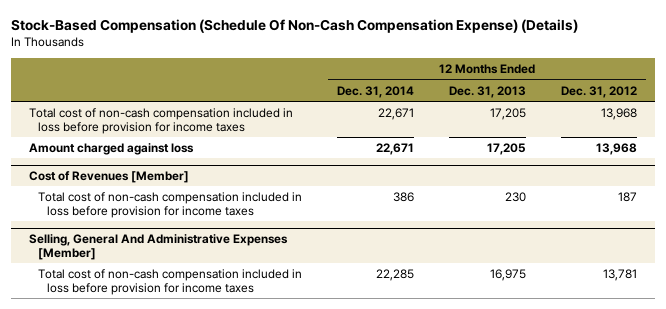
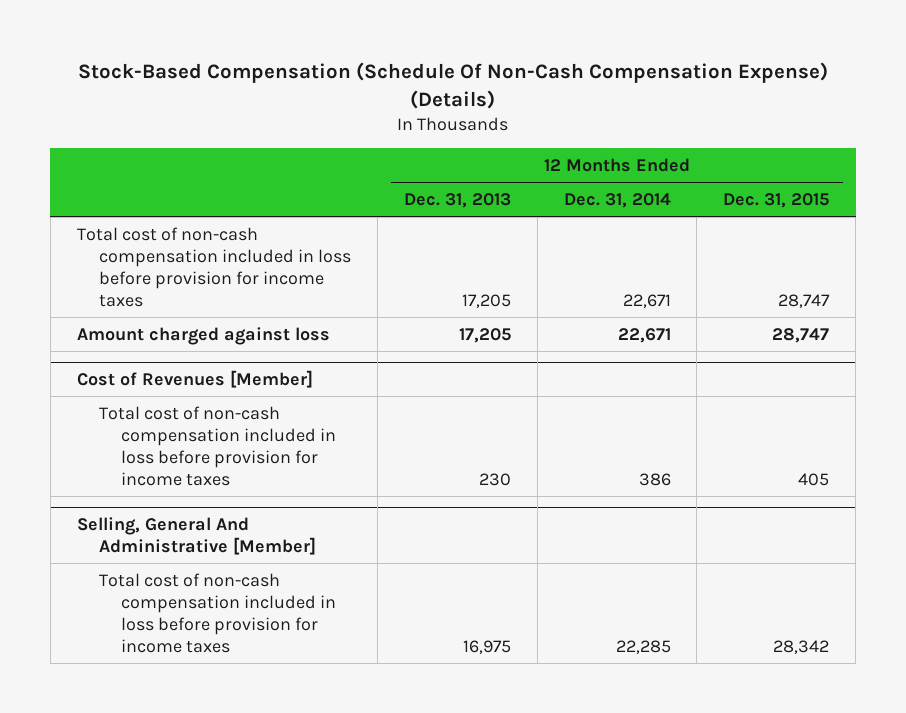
[561,85,638,98] Dec. 31, 2012 -> none
none -> [723,193,830,209] Dec. 31, 2015
[28,234,288,261] Selling, General And Administrative Expenses [Member] -> [76,516,316,555] Selling, General And Administrative [Member]

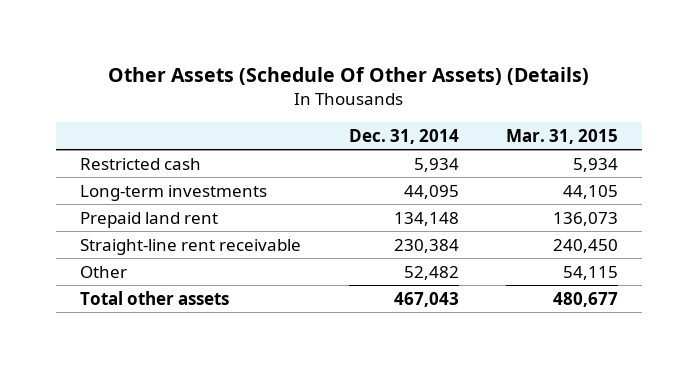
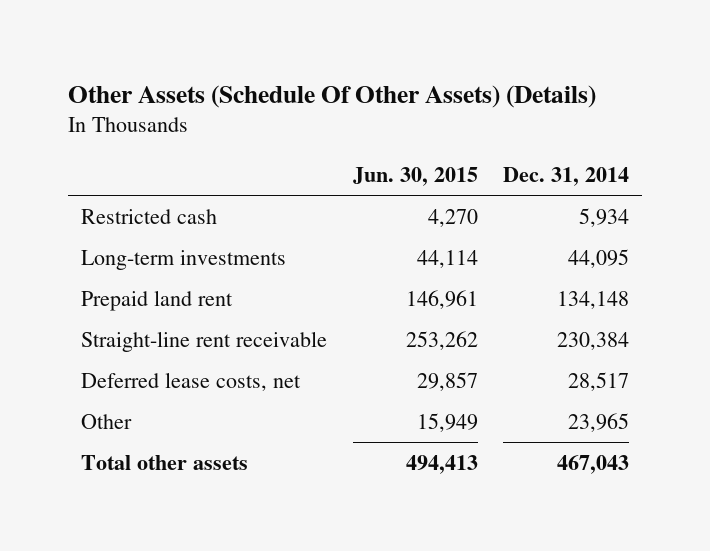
[506,128,619,144] Mar. 31, 2015 -> none
none -> [352,167,478,187] Jun. 30, 2015
none -> [81,371,302,391] Deferred lease costs, net
[403,265,459,280] 52,482 -> [568,412,630,432] 23,965

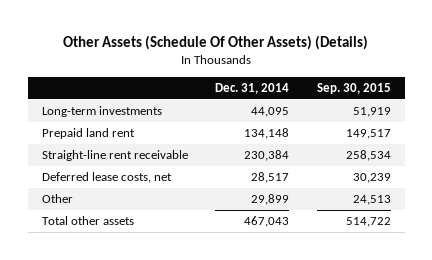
[352,167,478,187] Jun. 30, 2015 -> none
none -> [316,82,391,94] Sep. 30, 2015
[81,208,218,224] Restricted cash -> none
[568,412,630,432] 23,965 -> [251,194,290,206] 29,899

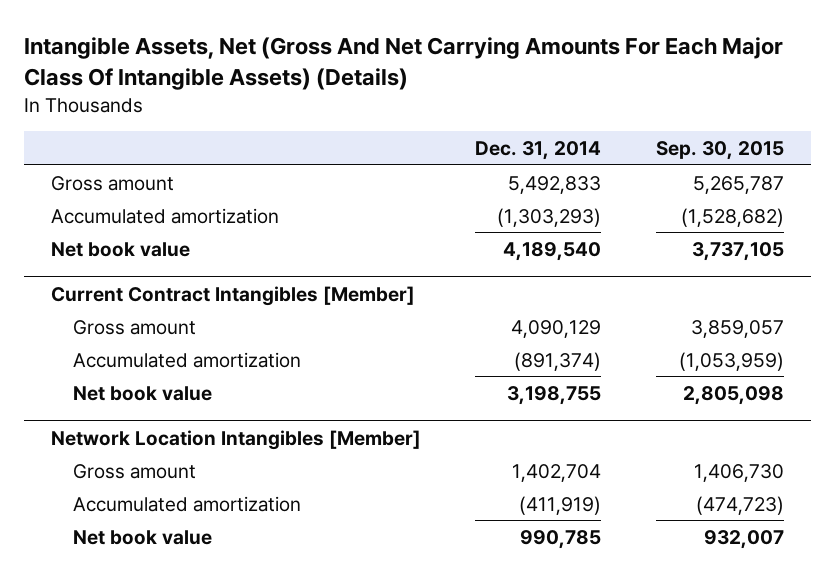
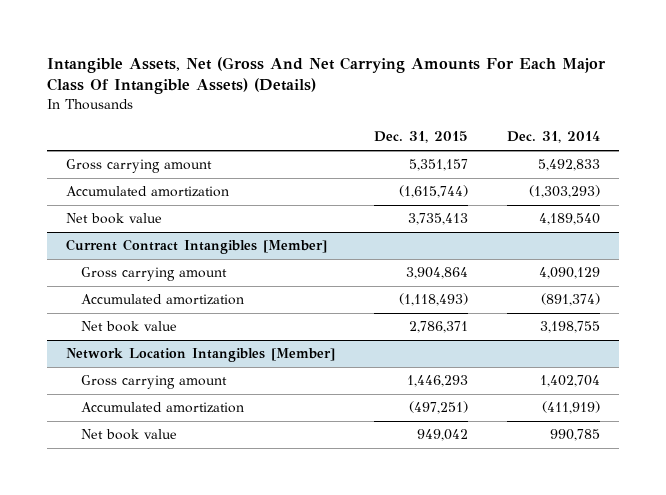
[655,140,784,160] Sep. 30, 2015 -> none
none -> [373,131,468,144] Dec. 31, 2015
[50,175,174,191] Gross amount -> [66,159,213,174] Gross carrying amount
[72,319,196,335] Gross amount -> [80,267,227,282] Gross carrying amount
[72,463,196,479] Gross amount -> [80,375,227,390] Gross carrying amount

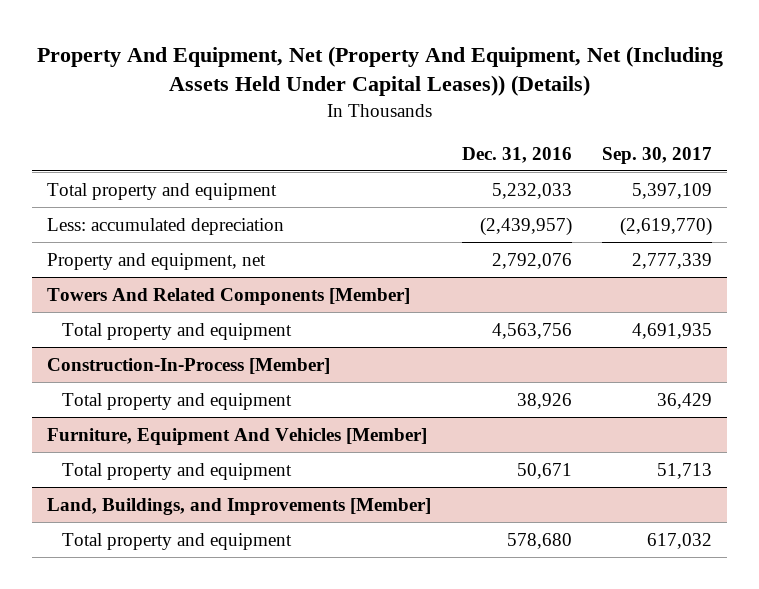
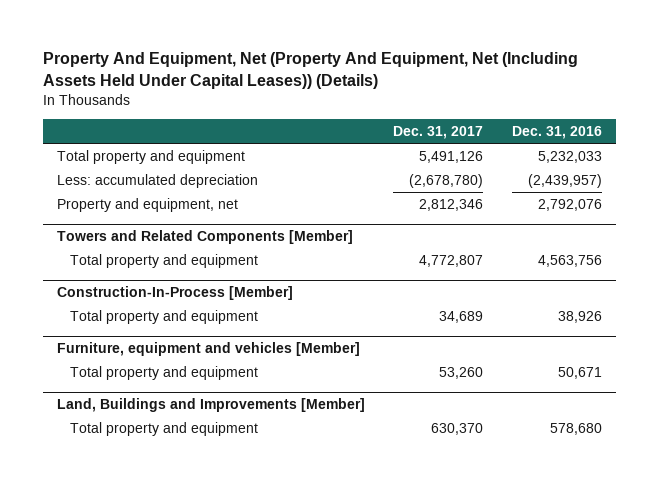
[601,146,712,164] Sep. 30, 2017 -> none
none -> [393,126,484,140] Dec. 31, 2017
[47,287,411,305] Towers And Related Components [Member] -> [56,230,353,245] Towers and Related Components [Member]
[47,427,428,445] Furniture, Equipment And Vehicles [Member] -> [56,342,360,357] Furniture, equipment and vehicles [Member]
[47,497,432,515] Land, Buildings, and Improvements [Member] -> [56,398,365,413] Land, Buildings and Improvements [Member]

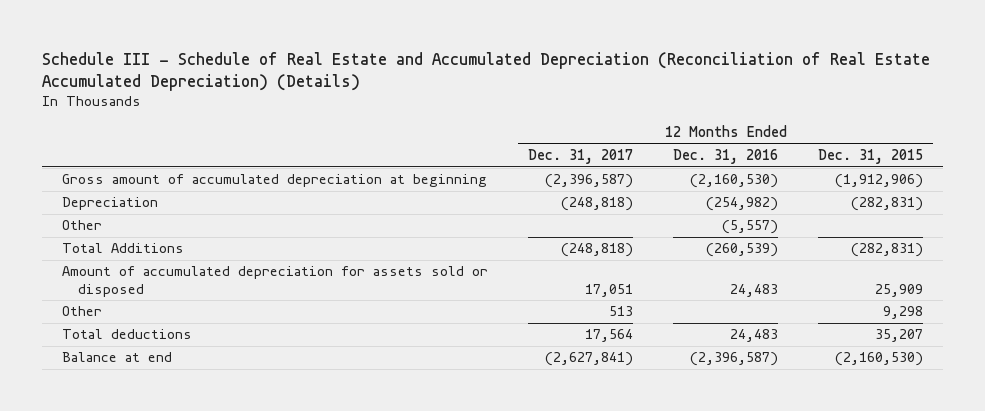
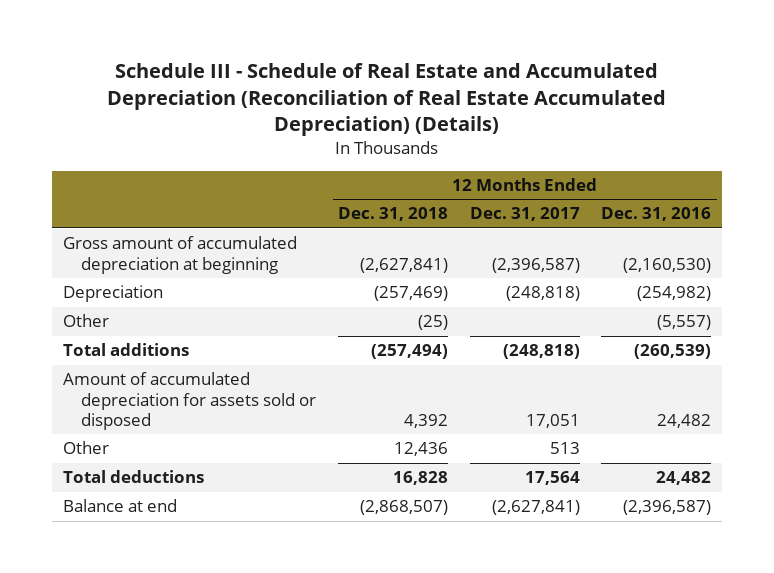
[817,149,923,165] Dec. 31, 2015 -> none
none -> [338,207,449,222] Dec. 31, 2018
[62,243,185,254] Total Additions -> [62,343,189,357] Total additions
[730,283,779,297] 24,483 -> [657,414,712,429] 24,482
[730,329,779,343] 24,483 -> [656,471,712,486] 24,482

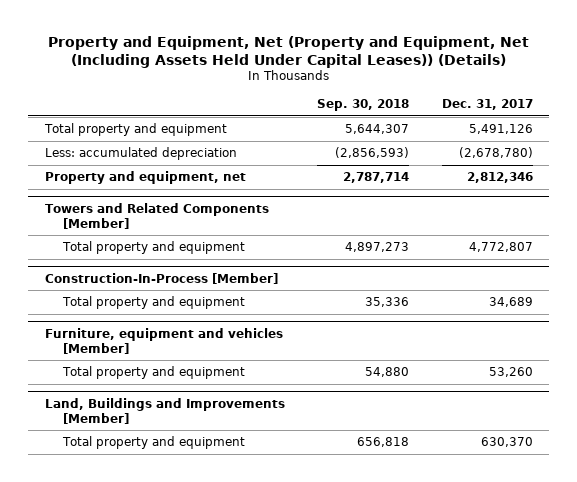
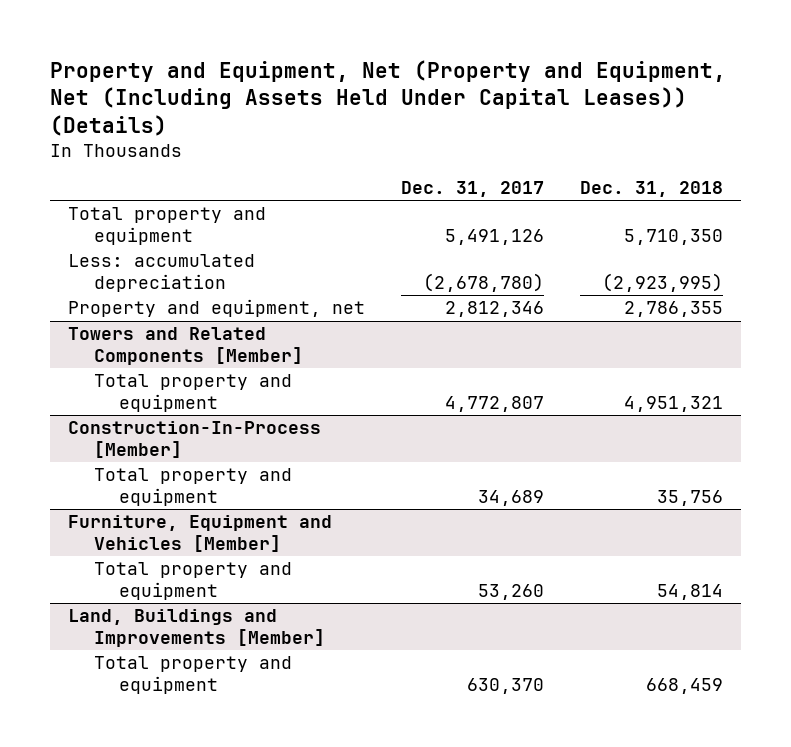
[317,99,410,112] Sep. 30, 2018 -> none
none -> [580,180,724,197] Dec. 31, 2018
[44,327,283,354] Furniture, equipment and vehicles [Member] -> [68,515,333,552] Furniture, Equipment and Vehicles [Member]

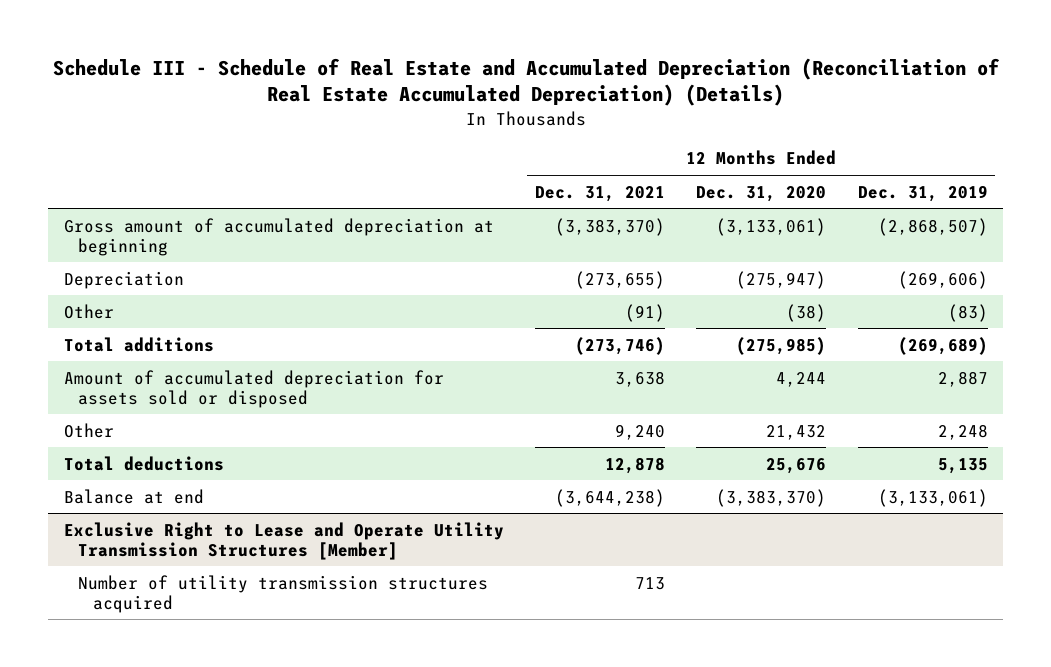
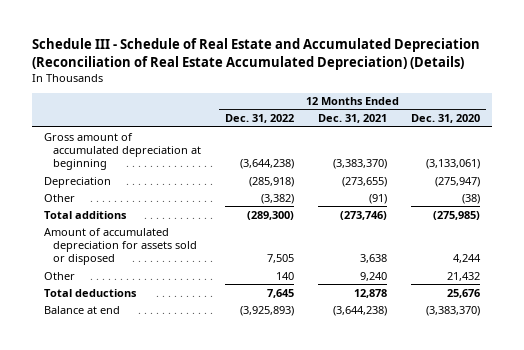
[857,184,988,202] Dec. 31, 2019 -> none
none -> [225,114,295,124] Dec. 31, 2022
[63,521,504,560] Exclusive Right to Lease and Operate Utility Transmission Structures [Member] -> none
[78,574,489,613] Number of utility transmission structures acquired -> none

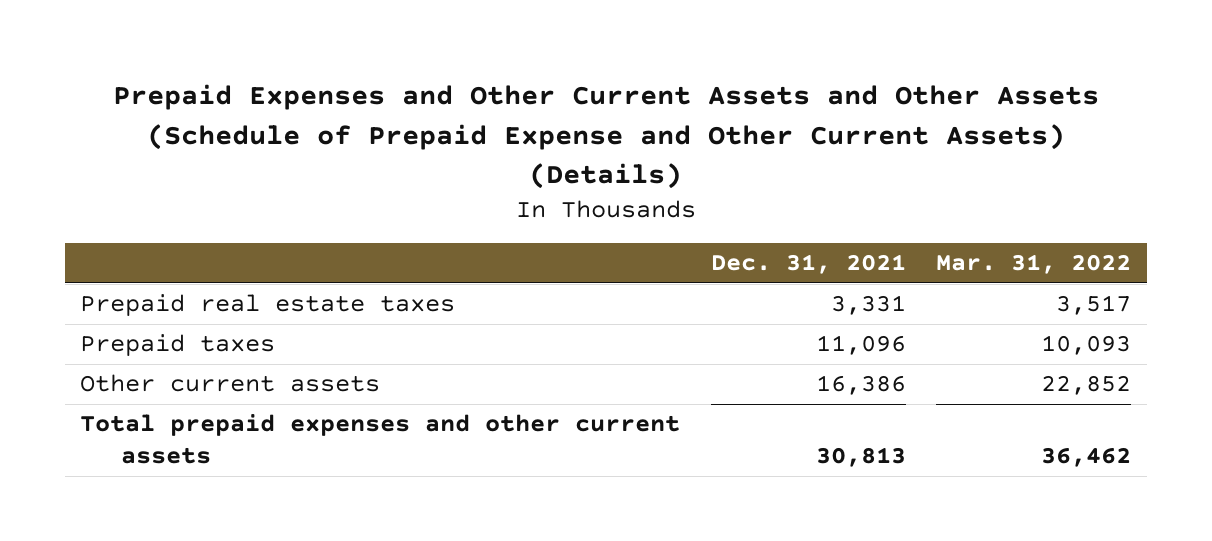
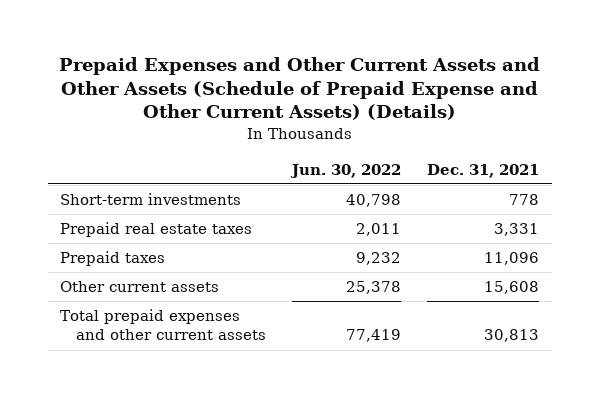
[936,254,1132,275] Mar. 31, 2022 -> none
none -> [290,163,402,178] Jun. 30, 2022
none -> [60,193,242,206] Short-term investments
[815,375,906,396] 16,386 -> [484,281,540,295] 15,608

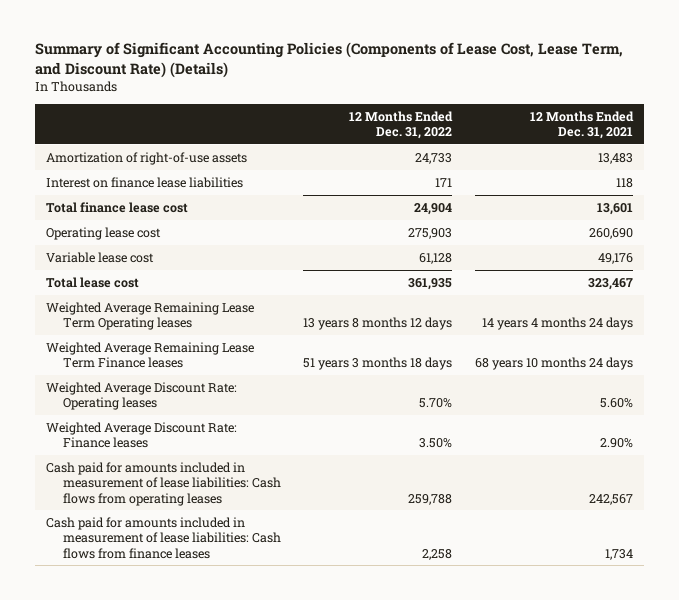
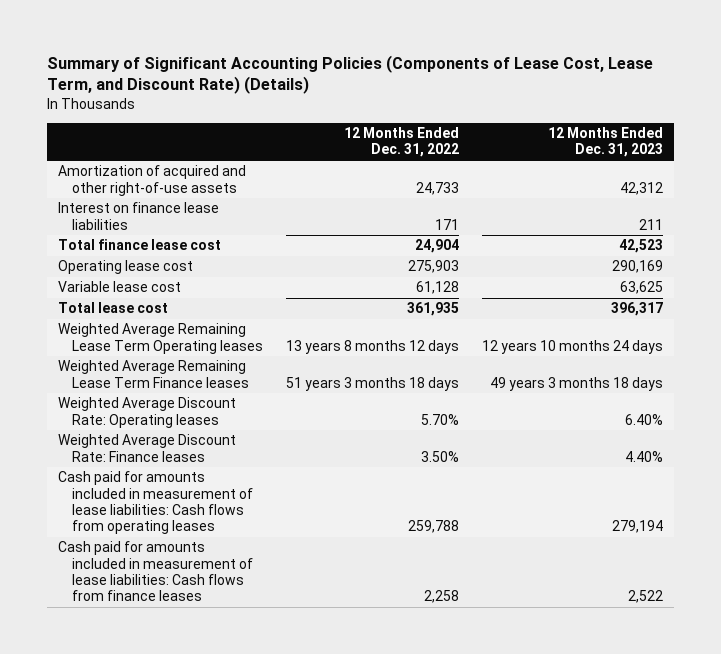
[529,110,634,140] 12 Months Ended Dec. 31, 2021 -> none
none -> [547,127,663,158] 12 Months Ended Dec. 31, 2023
[45,152,247,166] Amortization of right-of-use assets -> [58,165,247,196] Amortization of acquired and other right-of-use assets

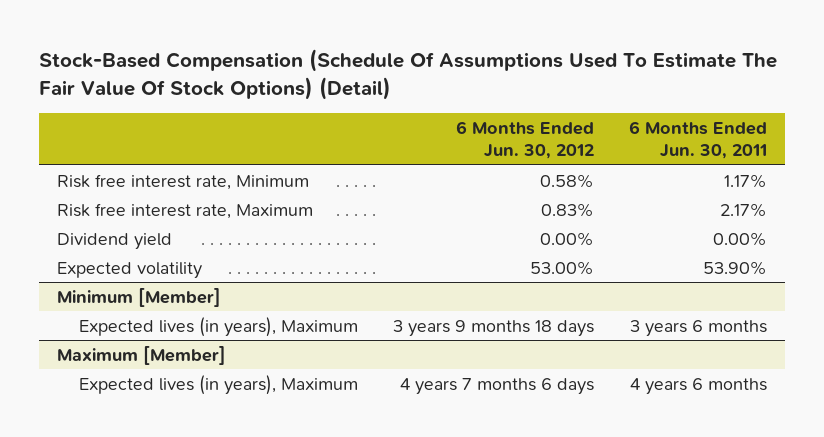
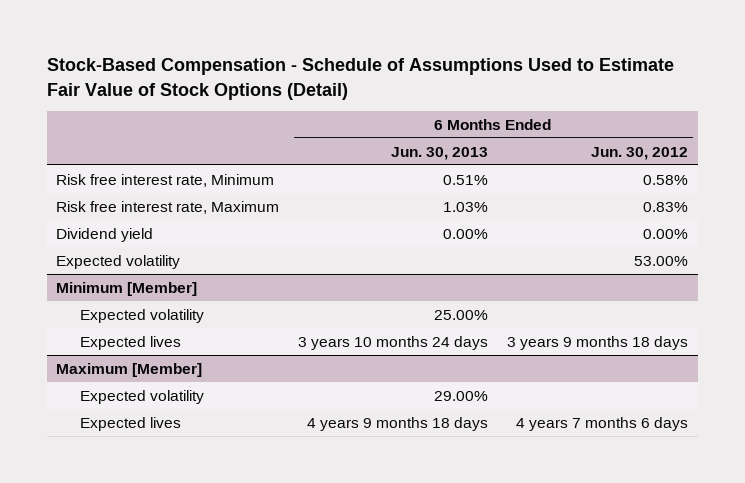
[39,49,778,101] Stock-Based Compensation (Schedule Of Assumptions Used To Estimate The Fair Value Of Stock Options) (Detail) -> [46,58,674,100] Stock-Based Compensation - Schedule of Assumptions Used to Estimate Fair Value of Stock Options (Detail)
[629,121,768,159] 6 Months Ended Jun. 30, 2011 -> none
none -> [391,146,489,160] Jun. 30, 2013
none -> [79,308,204,323] Expected volatility
[79,316,359,337] Expected lives (in years), Maximum -> [79,335,181,350] Expected lives
none -> [79,389,204,404] Expected volatility
[79,374,359,395] Expected lives (in years), Maximum -> [79,416,181,431] Expected lives

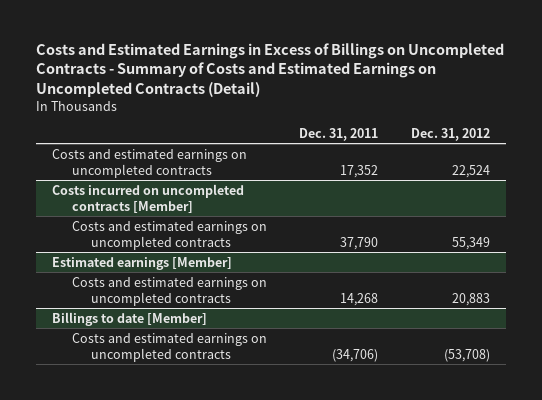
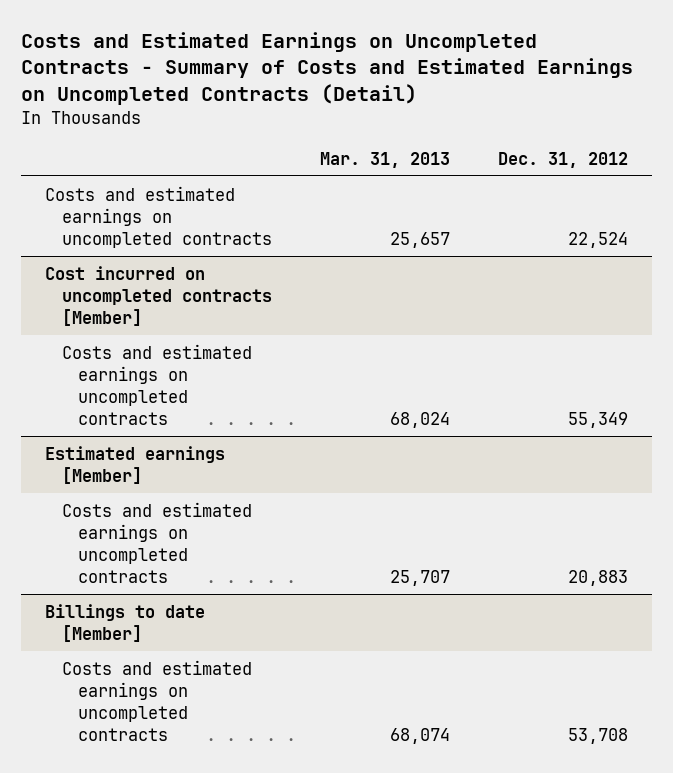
[35,43,504,97] Costs and Estimated Earnings in Excess of Billings on Uncompleted Contracts - Summary of Costs and Estimated Earnings on Uncompleted Contracts (Detail) -> [21,31,634,106] Costs and Estimated Earnings on Uncompleted Contracts - Summary of Costs and Estimated Earnings on Uncompleted Contracts (Detail)
[299,127,379,141] Dec. 31, 2011 -> none
none -> [319,151,450,168] Mar. 31, 2013
[52,183,245,213] Costs incurred on uncompleted contracts [Member] -> [45,265,272,326] Cost incurred on uncompleted contracts [Member]
[443,348,490,362] (53,708) -> [567,728,628,745] 53,708

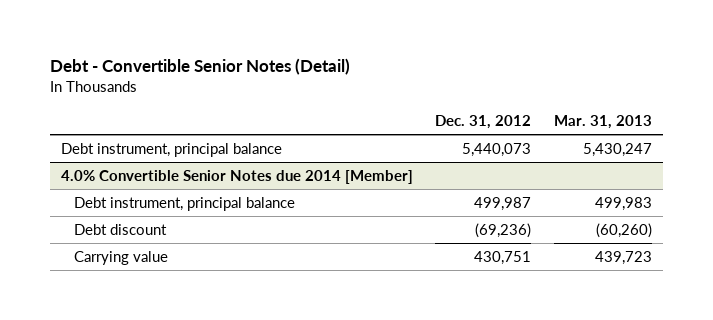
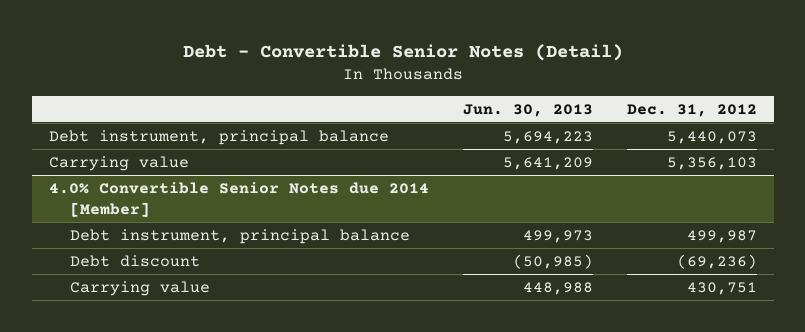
[553,114,652,129] Mar. 31, 2013 -> none
none -> [462,103,593,117] Jun. 30, 2013
none -> [48,155,189,171] Carrying value

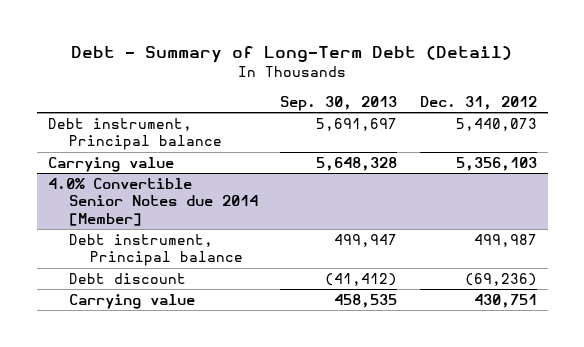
[182,44,623,62] Debt - Convertible Senior Notes (Detail) -> [71,46,513,64] Debt - Summary of Long-Term Debt (Detail)
[462,103,593,117] Jun. 30, 2013 -> none
none -> [280,96,398,112] Sep. 30, 2013
[48,129,389,145] Debt instrument, principal balance -> [47,118,222,151] Debt instrument, Principal balance
[70,228,411,244] Debt instrument, principal balance -> [68,234,243,267] Debt instrument, Principal balance

